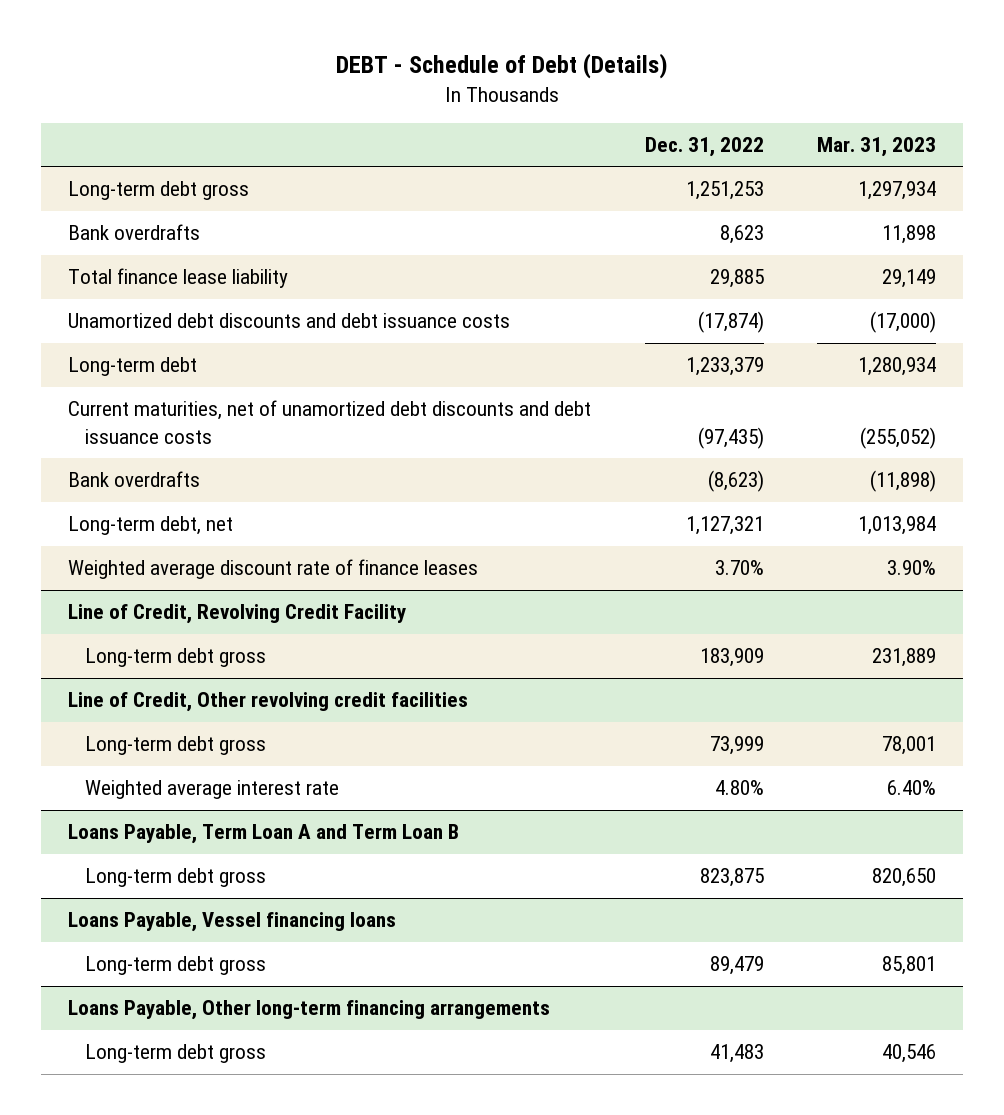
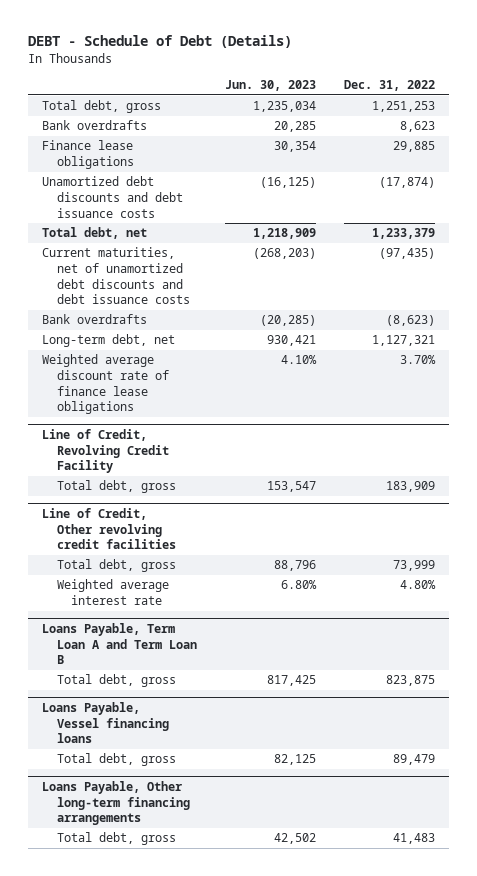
[817,137,937,158] Mar. 31, 2023 -> none
none -> [224,80,316,92] Jun. 30, 2023
[67,181,249,201] Long-term debt gross -> [41,100,161,114] Total debt, gross
[67,268,288,289] Total finance lease liability -> [41,140,134,169] Finance lease obligations
[67,357,197,377] Long-term debt -> [41,227,147,240] Total debt, net
[67,559,478,580] Weighted average discount rate of finance leases -> [41,354,169,415] Weighted average discount rate of finance lease obligations
[84,648,266,668] Long-term debt gross -> [56,480,176,494] Total debt, gross
[84,736,266,756] Long-term debt gross -> [56,559,176,573] Total debt, gross
[84,868,266,888] Long-term debt gross -> [56,674,176,688] Total debt, gross
[84,956,266,976] Long-term debt gross -> [56,753,176,767] Total debt, gross
[84,1044,266,1064] Long-term debt gross -> [56,832,176,846] Total debt, gross

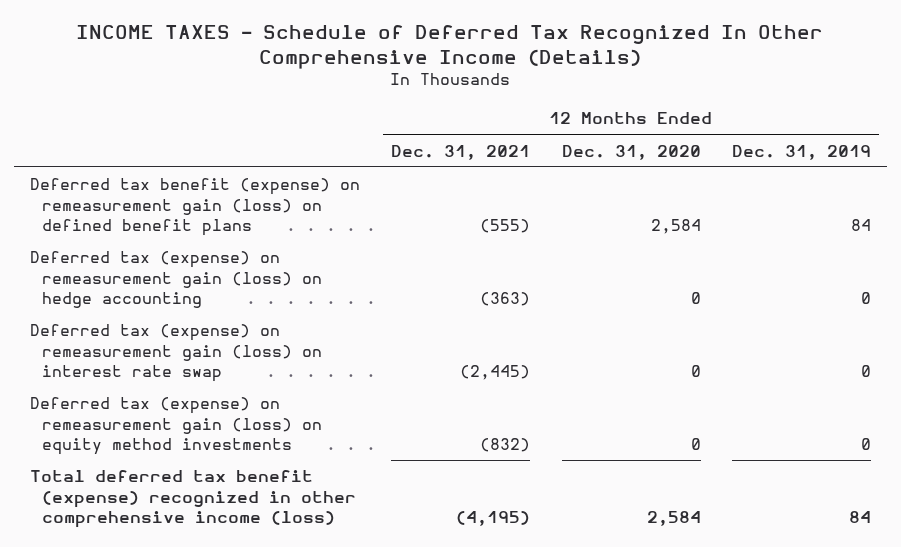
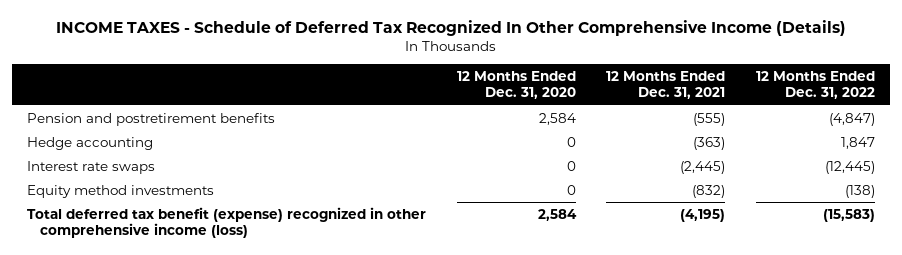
[732,144,872,160] Dec. 31, 2019 -> none
none -> [756,70,876,100] 12 Months Ended Dec. 31, 2022
[29,178,360,236] Deferred tax benefit (expense) on remeasurement gain (loss) on defined benefit plans -> [27,112,276,126] Pension and postretirement benefits
[29,251,322,308] Deferred tax (expense) on remeasurement gain (loss) on hedge accounting -> [27,136,154,150] Hedge accounting
[29,324,322,382] Deferred tax (expense) on remeasurement gain (loss) on interest rate swap -> [27,160,156,174] Interest rate swaps
[29,397,322,455] Deferred tax (expense) on remeasurement gain (loss) on equity method investments -> [27,184,215,198] Equity method investments

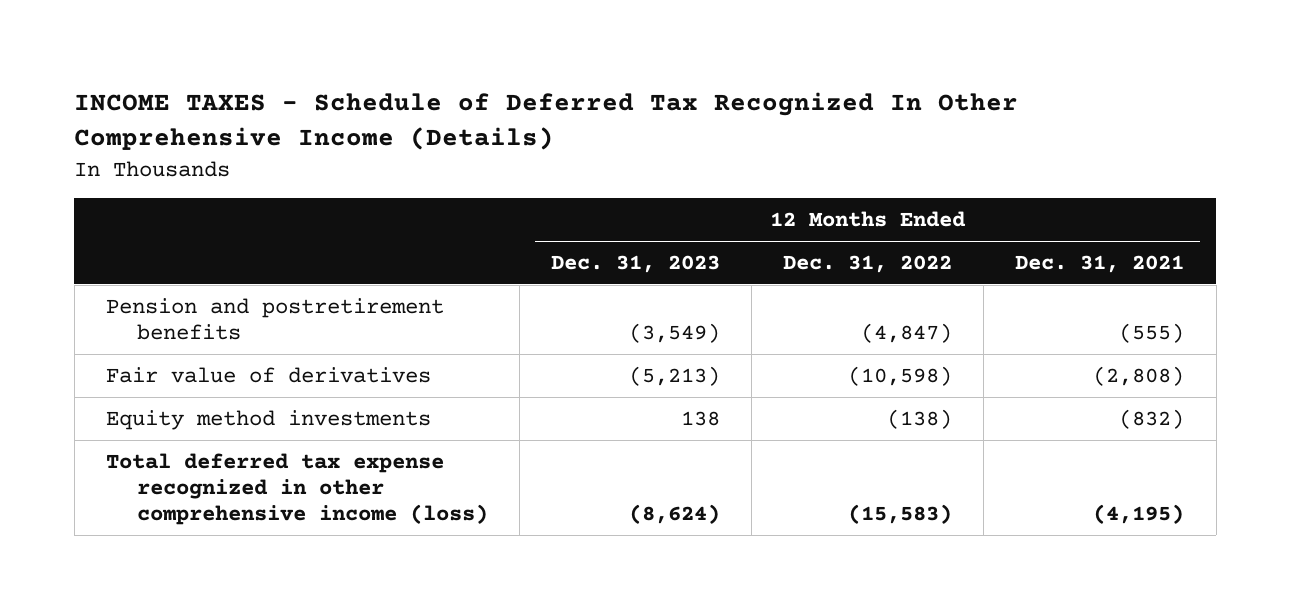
[456,70,576,100] 12 Months Ended Dec. 31, 2020 -> none
none -> [550,255,720,274] Dec. 31, 2023
[27,136,154,150] Hedge accounting -> none
[27,160,156,174] Interest rate swaps -> none
none -> [106,366,432,383] Fair value of derivatives
[27,206,427,239] Total deferred tax benefit (expense) recognized in other comprehensive income (loss) -> [106,452,488,526] Total deferred tax expense recognized in other comprehensive income (loss)

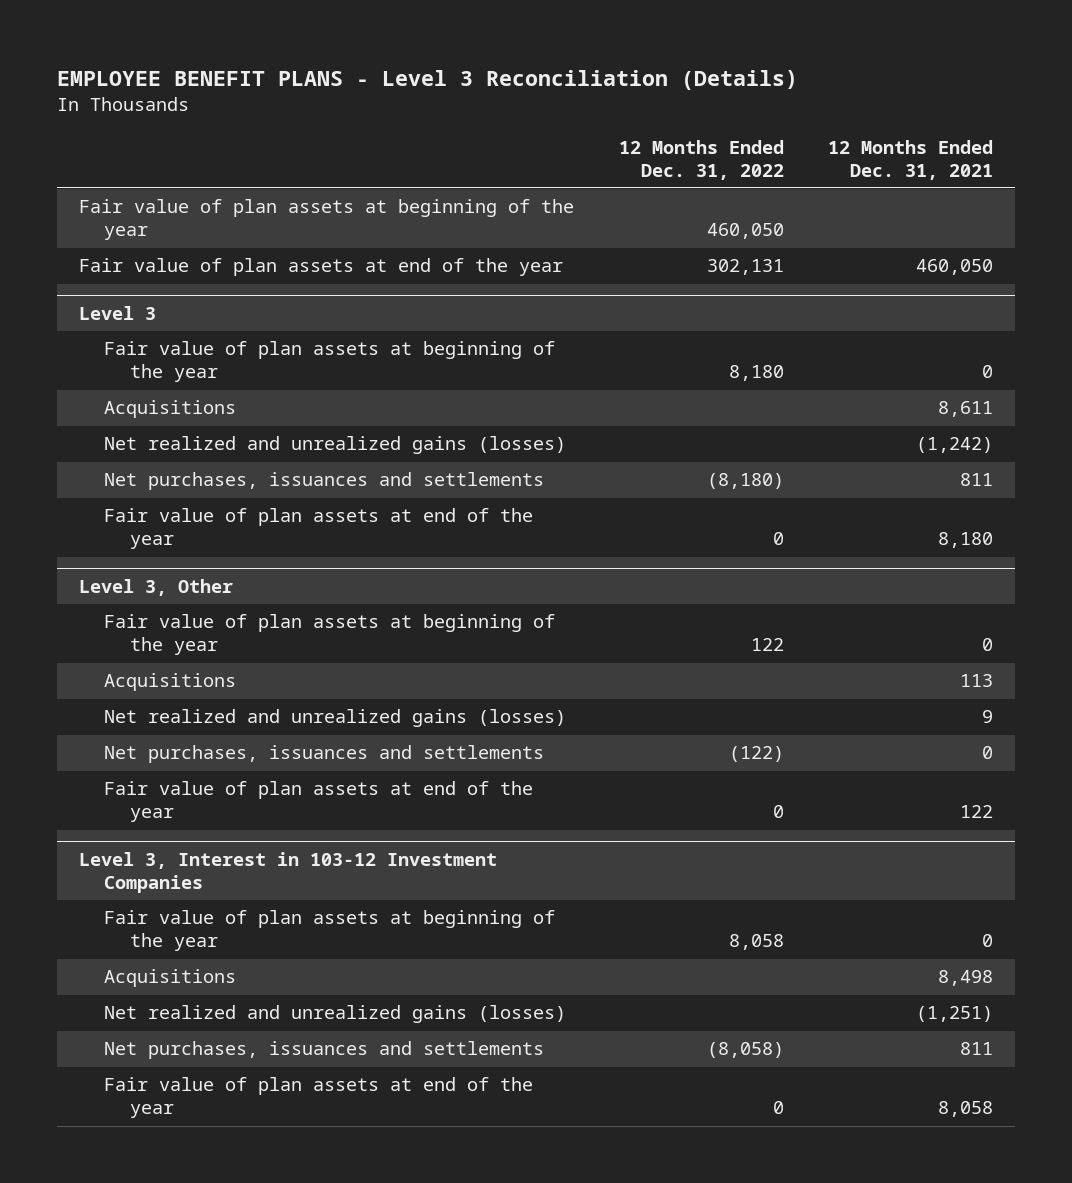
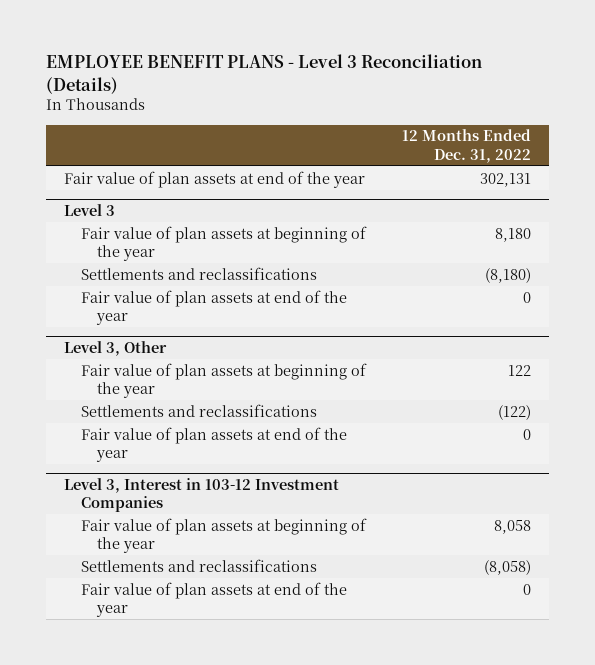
[828,139,994,180] 12 Months Ended Dec. 31, 2021 -> none
[79,199,575,241] Fair value of plan assets at beginning of the year -> none
[104,400,237,419] Acquisitions -> none
[104,436,567,455] Net realized and unrealized gains (losses) -> none
[104,472,545,491] Net purchases, issuances and settlements -> [80,266,317,280] Settlements and reclassifications
[104,673,237,692] Acquisitions -> none
[104,709,567,728] Net realized and unrealized gains (losses) -> none
[104,745,545,764] Net purchases, issuances and settlements -> [80,403,317,417] Settlements and reclassifications
[104,969,237,988] Acquisitions -> none
[104,1005,567,1024] Net realized and unrealized gains (losses) -> none
[104,1041,545,1060] Net purchases, issuances and settlements -> [80,558,317,572] Settlements and reclassifications

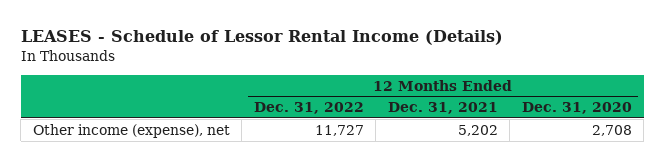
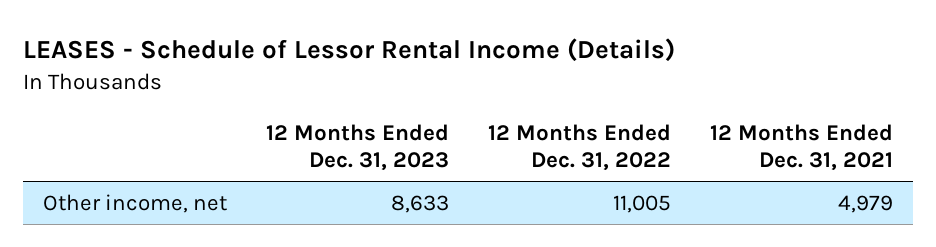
[521,102,632,115] Dec. 31, 2020 -> none
none -> [266,124,450,172] 12 Months Ended Dec. 31, 2023
[32,123,230,138] Other income (expense), net -> [42,194,227,214] Other income, net
[314,124,364,136] 11,727 -> [613,195,672,214] 11,005
[457,124,498,136] 5,202 -> [838,195,894,214] 4,979

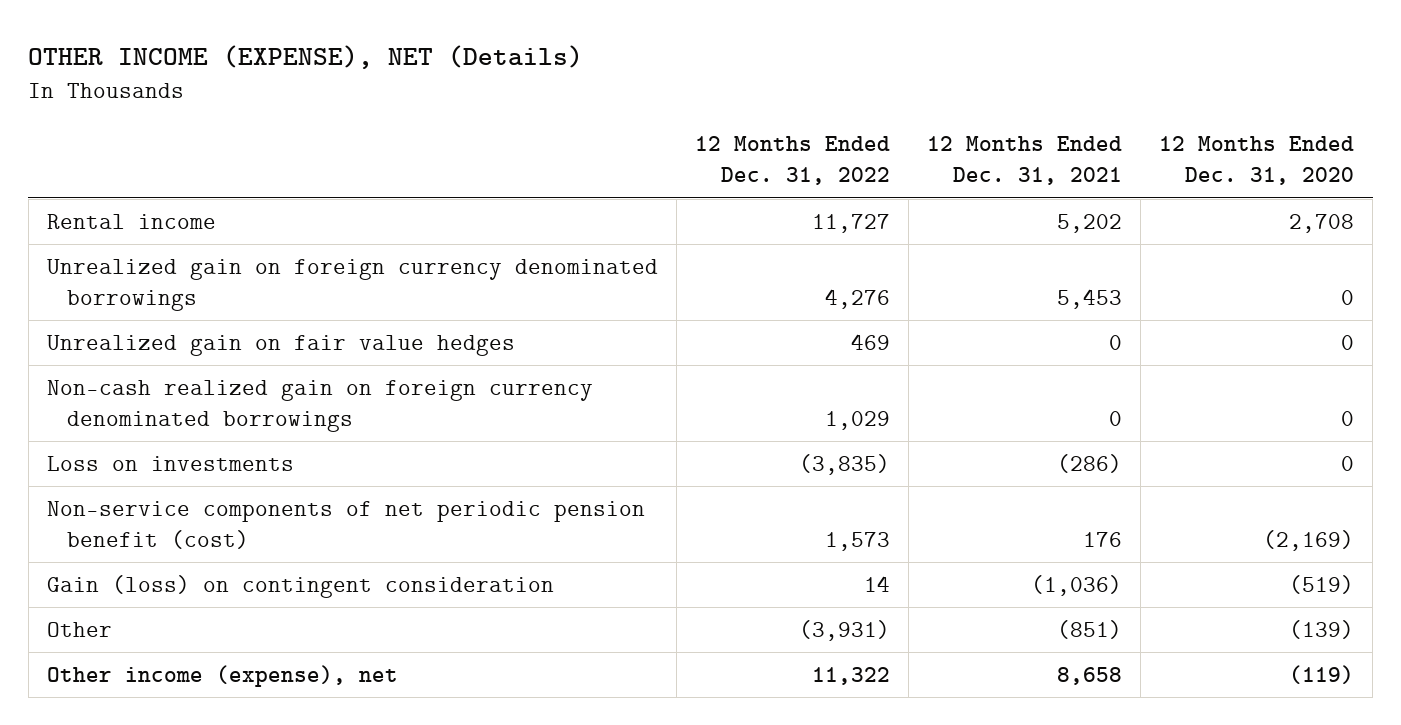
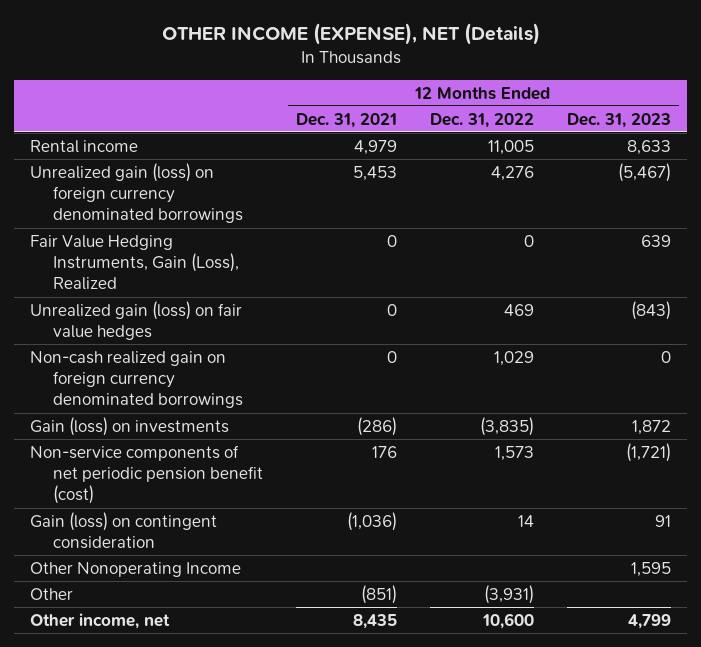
[1159,136,1355,186] 12 Months Ended Dec. 31, 2020 -> none
none -> [566,112,671,128] Dec. 31, 2023
[811,213,890,233] 11,727 -> [487,139,534,155] 11,005
[1057,213,1123,233] 5,202 -> [354,139,398,155] 4,979
[46,258,658,311] Unrealized gain on foreign currency denominated borrowings -> [30,162,244,224] Unrealized gain (loss) on foreign currency denominated borrowings
none -> [30,234,240,291] Fair Value Hedging Instruments, Gain (Loss), Realized
[46,334,515,356] Unrealized gain on fair value hedges -> [30,300,243,341] Unrealized gain (loss) on fair value hedges
[46,455,294,471] Loss on investments -> [30,416,230,436] Gain (loss) on investments
none -> [30,561,242,577] Other Nonoperating Income
[46,664,398,687] Other income (expense), net -> [30,612,171,629] Other income, net
[811,666,890,685] 11,322 -> [481,612,534,629] 10,600
[1057,666,1123,685] 8,658 -> [353,613,398,629] 8,435

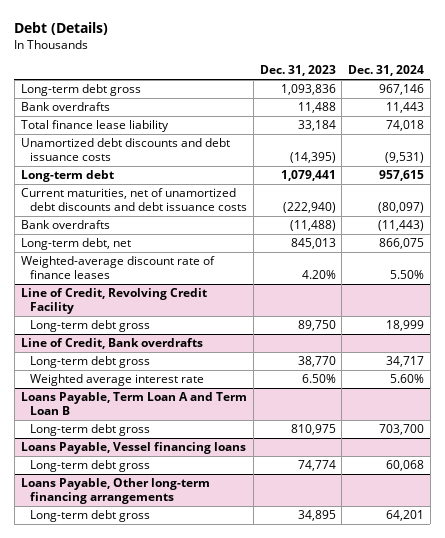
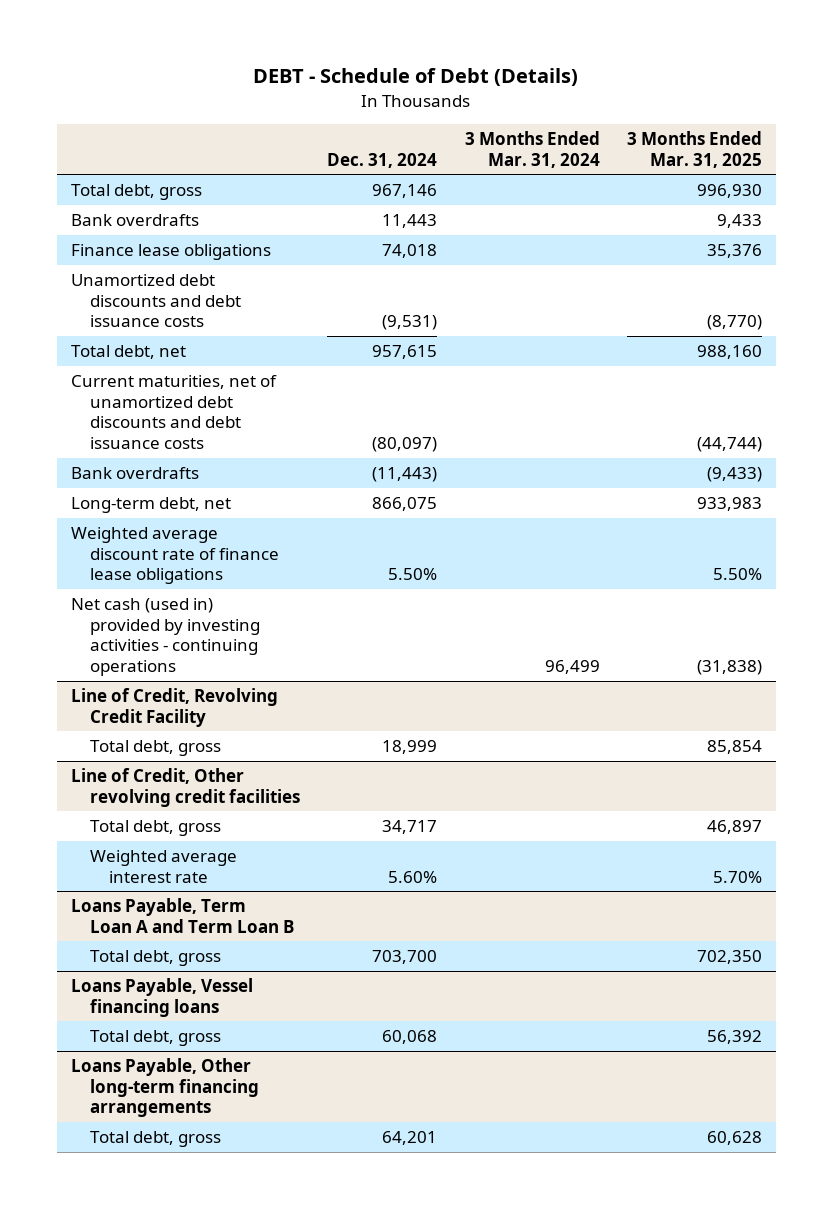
[14,22,109,36] Debt (Details) -> [253,68,579,87] DEBT - Schedule of Debt (Details)
[259,65,336,77] Dec. 31, 2023 -> none
none -> [464,130,600,168] 3 Months Ended Mar. 31, 2024
none -> [627,130,763,168] 3 Months Ended Mar. 31, 2025
[20,84,141,97] Long-term debt gross -> [70,184,202,201] Total debt, gross
[20,120,169,133] Total finance lease liability -> [70,244,271,261] Finance lease obligations
[20,170,114,183] Long-term debt -> [70,345,186,360] Total debt, net
[20,256,215,280] Weighted-average discount rate of finance leases -> [70,527,279,585] Weighted average discount rate of finance lease obligations
none -> [70,598,260,677] Net cash (used in) provided by investing activities - continuing operations
[20,338,203,350] Line of Credit, Bank overdrafts -> none
[30,320,151,333] Long-term debt gross -> [89,740,221,757] Total debt, gross
none -> [70,768,300,807] Line of Credit, Other revolving credit facilities
[30,356,151,369] Long-term debt gross -> [89,820,221,837] Total debt, gross
[30,424,151,437] Long-term debt gross -> [89,950,221,967] Total debt, gross
[30,460,151,473] Long-term debt gross -> [89,1030,221,1047] Total debt, gross
[30,510,151,523] Long-term debt gross -> [89,1131,221,1148] Total debt, gross

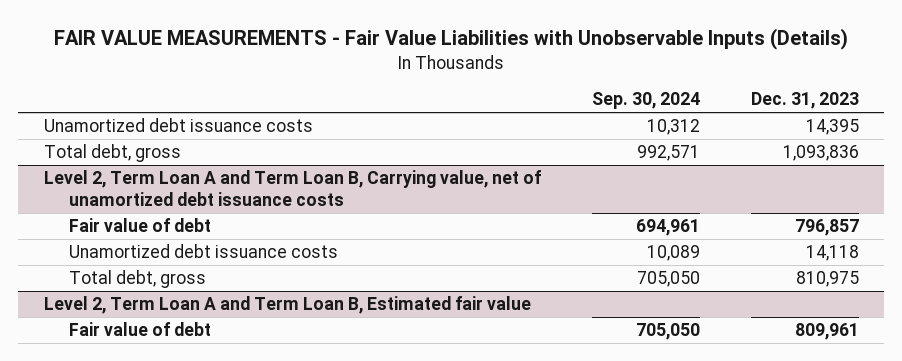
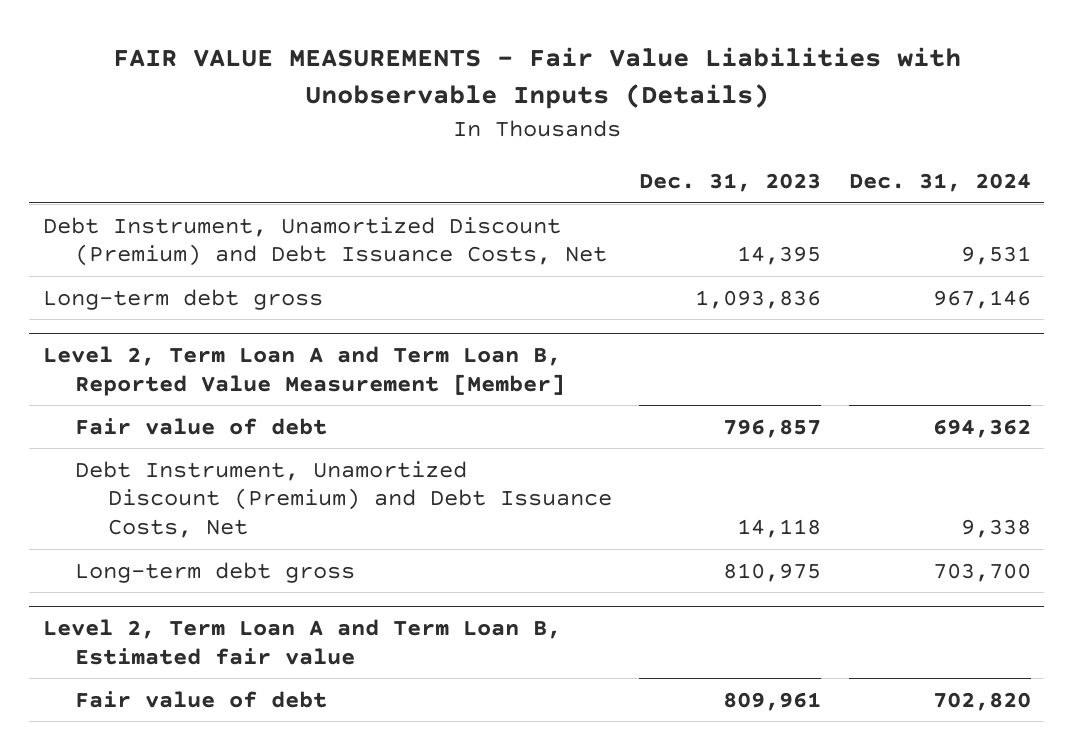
[591,92,700,110] Sep. 30, 2024 -> none
none -> [848,173,1031,193] Dec. 31, 2024
[43,170,541,206] Level 2, Term Loan A and Term Loan B, Carrying value, net of unamortized debt issuance costs -> none
[43,118,313,133] Unamortized debt issuance costs -> [43,216,608,267] Debt Instrument, Unamortized Discount (Premium) and Debt Issuance Costs, Net
[43,144,181,163] Total debt, gross -> [43,288,324,310] Long-term debt gross
none -> [43,346,566,396] Level 2, Term Loan A and Term Loan B, Reported Value Measurement [Member]
[69,244,339,259] Unamortized debt issuance costs -> [75,460,612,539] Debt Instrument, Unamortized Discount (Premium) and Debt Issuance Costs, Net
[69,270,207,289] Total debt, gross -> [75,561,356,583] Long-term debt gross

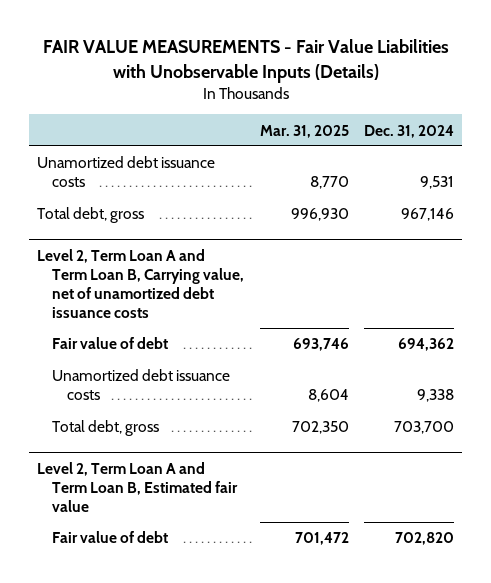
[639,173,822,193] Dec. 31, 2023 -> none
none -> [259,124,349,138] Mar. 31, 2025
[43,346,566,396] Level 2, Term Loan A and Term Loan B, Reported Value Measurement [Member] -> none
[43,216,608,267] Debt Instrument, Unamortized Discount (Premium) and Debt Issuance Costs, Net -> [36,156,215,188] Unamortized debt issuance costs
[43,288,324,310] Long-term debt gross -> [36,207,144,224] Total debt, gross
none -> [36,248,244,319] Level 2, Term Loan A and Term Loan B, Carrying value, net of unamortized debt issuance costs
[75,460,612,539] Debt Instrument, Unamortized Discount (Premium) and Debt Issuance Costs, Net -> [51,369,230,401] Unamortized debt issuance costs
[75,561,356,583] Long-term debt gross -> [51,420,159,437] Total debt, gross

